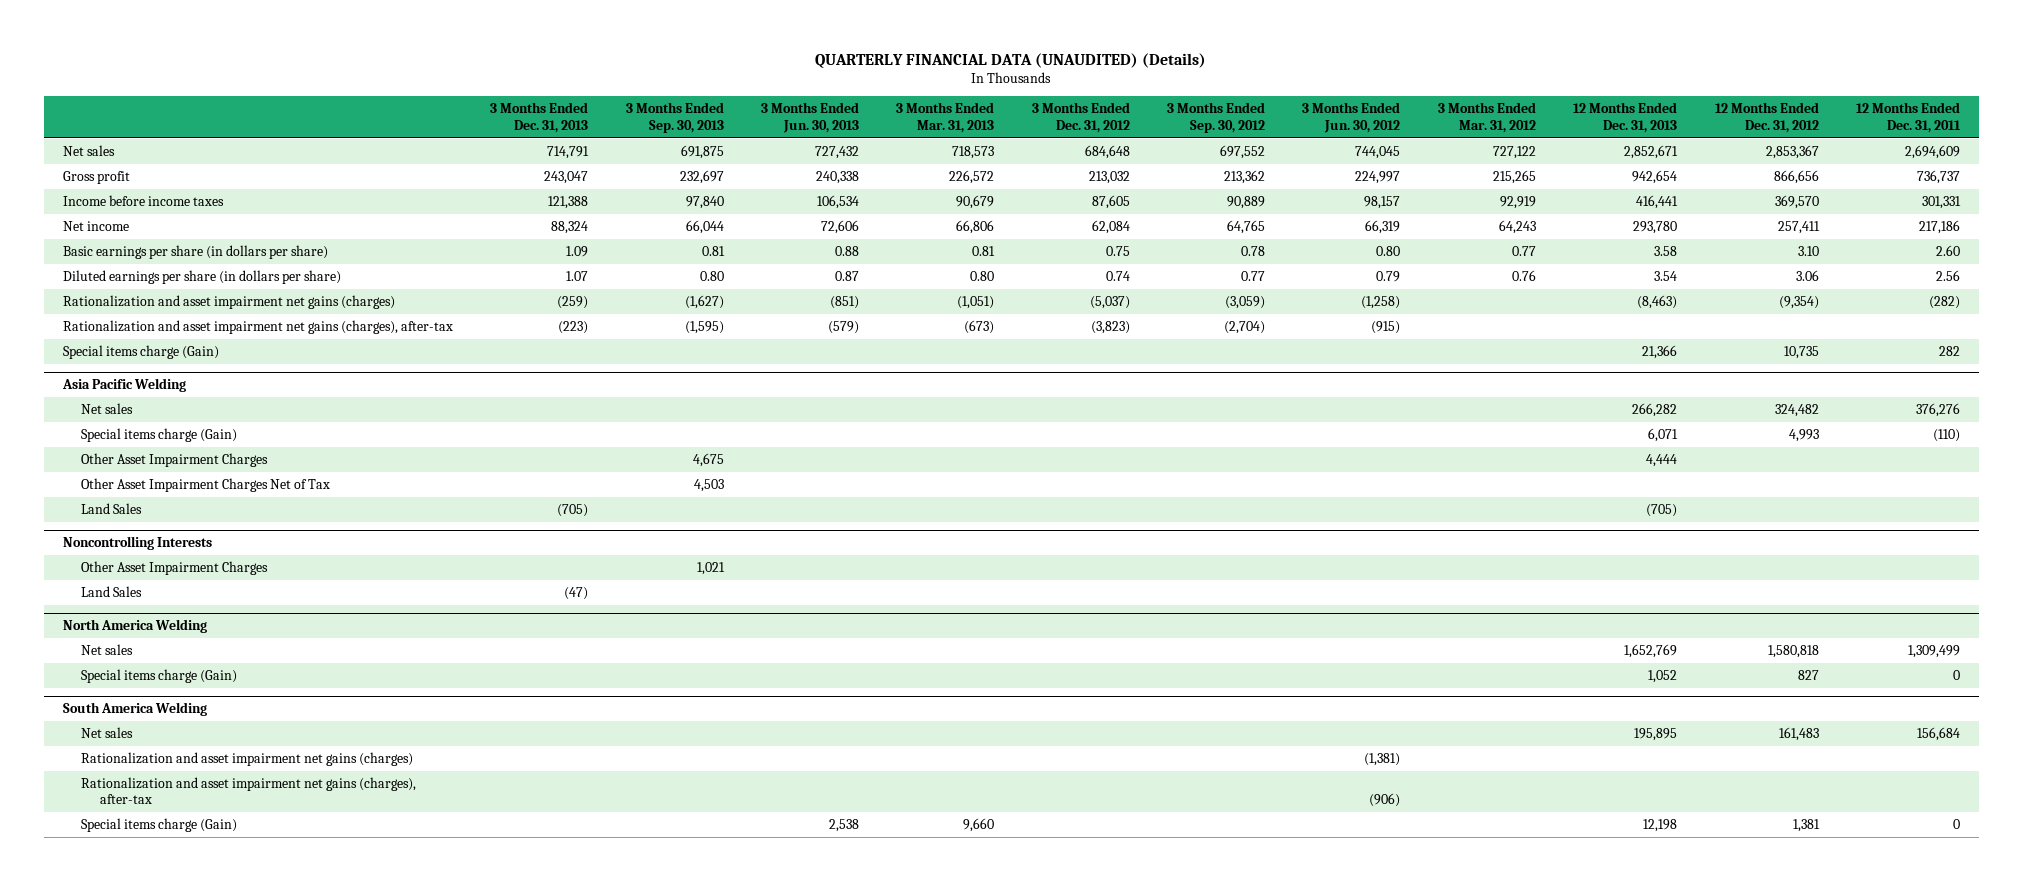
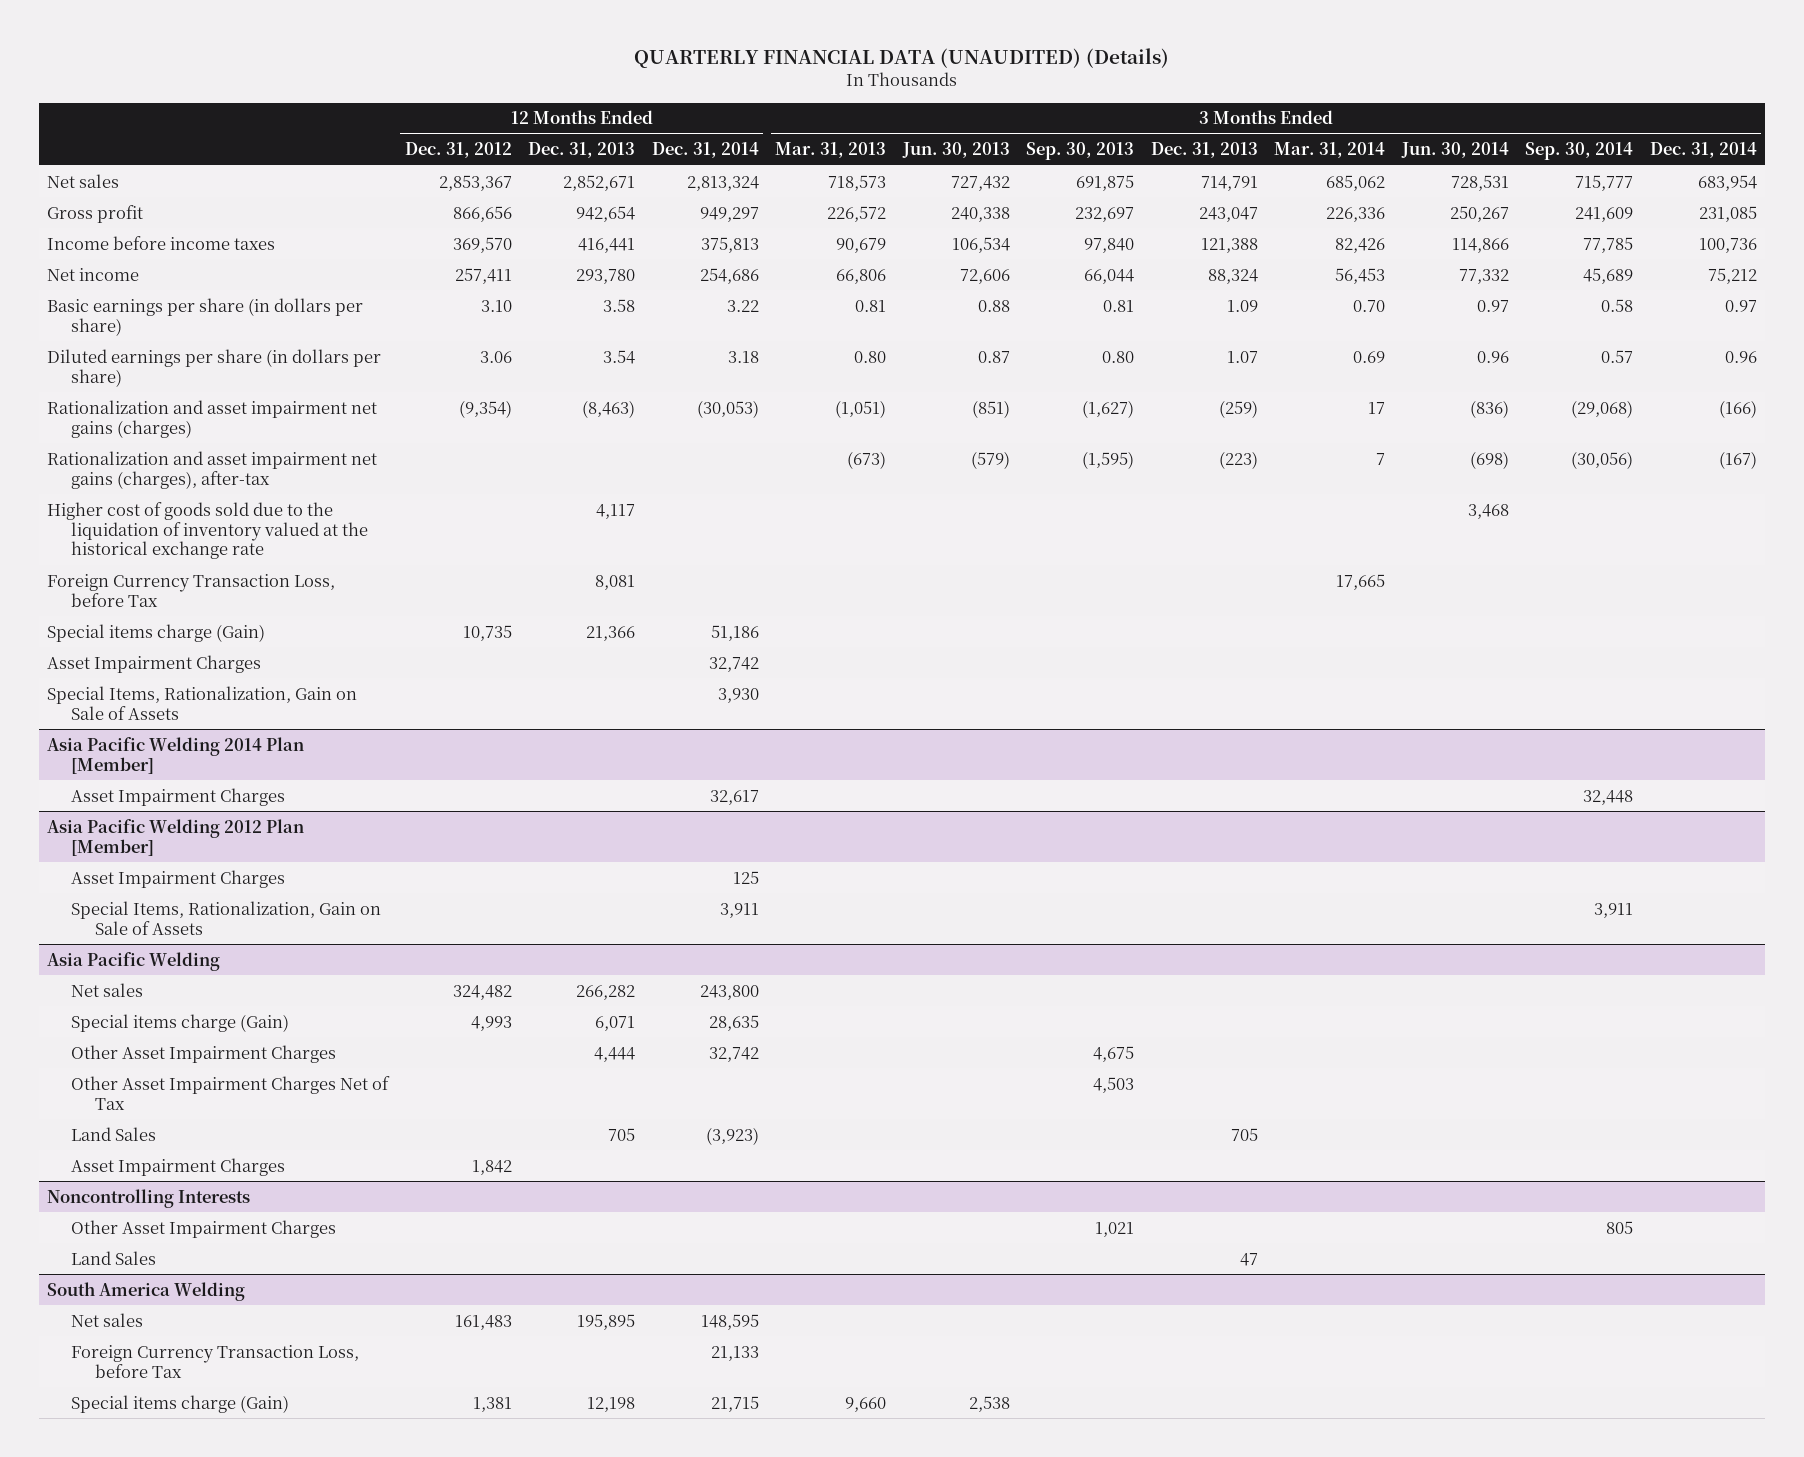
[1031,102,1130,133] 3 Months Ended Dec. 31, 2012 -> none
[1167,102,1266,133] 3 Months Ended Sep. 30, 2012 -> none
[1302,102,1401,133] 3 Months Ended Jun. 30, 2012 -> none
[1437,102,1536,133] 3 Months Ended Mar. 31, 2012 -> none
[1855,102,1961,133] 12 Months Ended Dec. 31, 2011 -> none
none -> [651,142,759,159] Dec. 31, 2014
none -> [1274,142,1386,159] Mar. 31, 2014
none -> [1400,142,1509,159] Jun. 30, 2014
none -> [1525,142,1634,161] Sep. 30, 2014
none -> [1649,142,1757,159] Dec. 31, 2014
none -> [47,501,369,560] Higher cost of goods sold due to the liquidation of inventory valued at the historical exchange rate
none -> [47,573,336,607] Foreign Currency Transaction Loss, before Tax
none -> [47,654,262,673] Asset Impairment Charges
none -> [47,685,358,720] Special Items, Rationalization, Gain on Sale of Assets
none -> [47,736,305,774] Asia Pacific Welding 2014 Plan [Member]
none -> [71,787,286,806] Asset Impairment Charges
none -> [47,818,305,856] Asia Pacific Welding 2012 Plan [Member]
none -> [71,869,286,888] Asset Impairment Charges
none -> [71,900,382,935] Special Items, Rationalization, Gain on Sale of Assets
[557,503,589,517] (705) -> [1230,1127,1258,1141] 705
[1646,503,1678,517] (705) -> [608,1127,636,1141] 705
none -> [71,1157,286,1176] Asset Impairment Charges
[62,619,207,634] North America Welding -> none
[81,643,134,655] Net sales -> none
[81,668,238,683] Special items charge (Gain) -> none
[564,586,589,600] (47) -> [1239,1252,1258,1266] 47
[81,751,414,766] Rationalization and asset impairment net gains (charges) -> none
[81,776,417,805] Rationalization and asset impairment net gains (charges), after-tax -> none
none -> [71,1344,360,1378] Foreign Currency Transaction Loss, before Tax

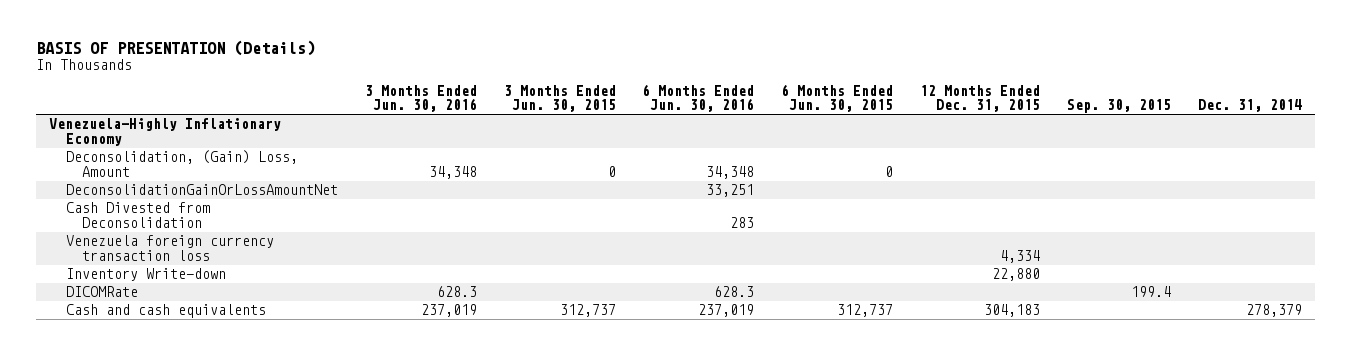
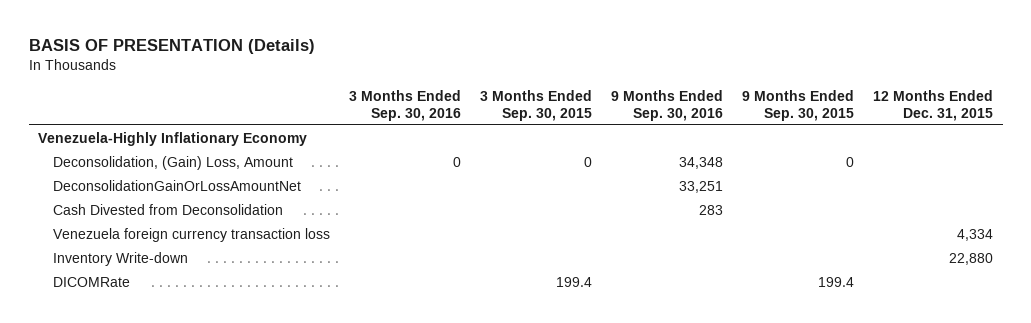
[364,84,477,113] 3 Months Ended Jun. 30, 2016 -> none
[503,84,616,113] 3 Months Ended Jun. 30, 2015 -> none
[642,83,755,113] 6 Months Ended Jun. 30, 2016 -> none
[781,83,894,113] 6 Months Ended Jun. 30, 2015 -> none
[1066,99,1171,114] Sep. 30, 2015 -> none
[1197,99,1302,113] Dec. 31, 2014 -> none
none -> [348,89,461,121] 3 Months Ended Sep. 30, 2016
none -> [479,89,592,121] 3 Months Ended Sep. 30, 2015
none -> [611,89,724,121] 9 Months Ended Sep. 30, 2016
none -> [742,89,855,121] 9 Months Ended Sep. 30, 2015
[65,304,266,319] Cash and cash equivalents -> none

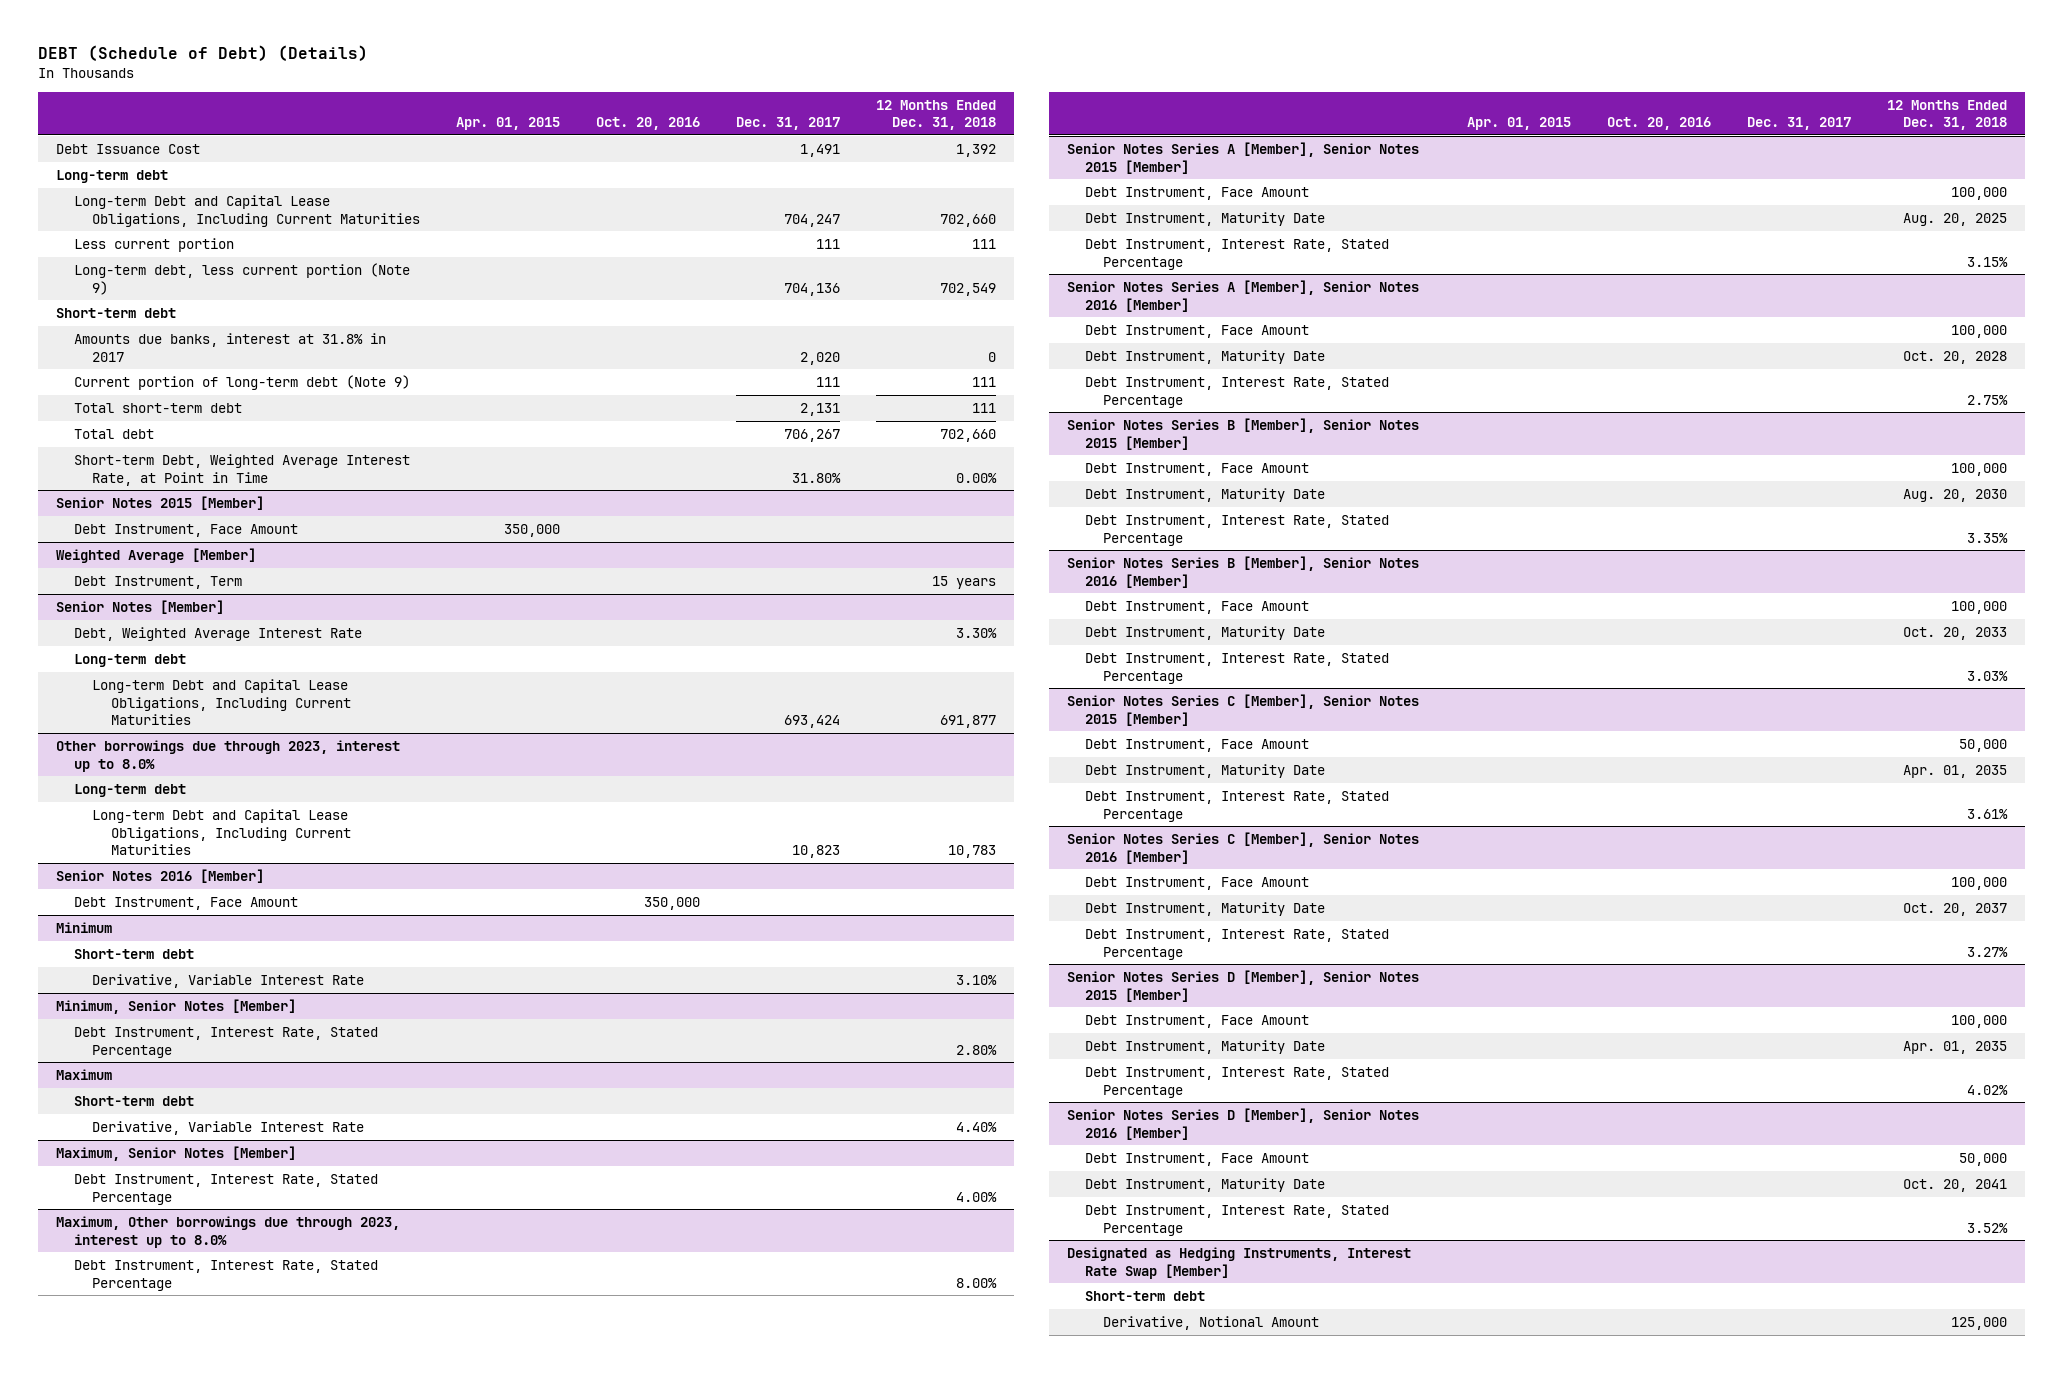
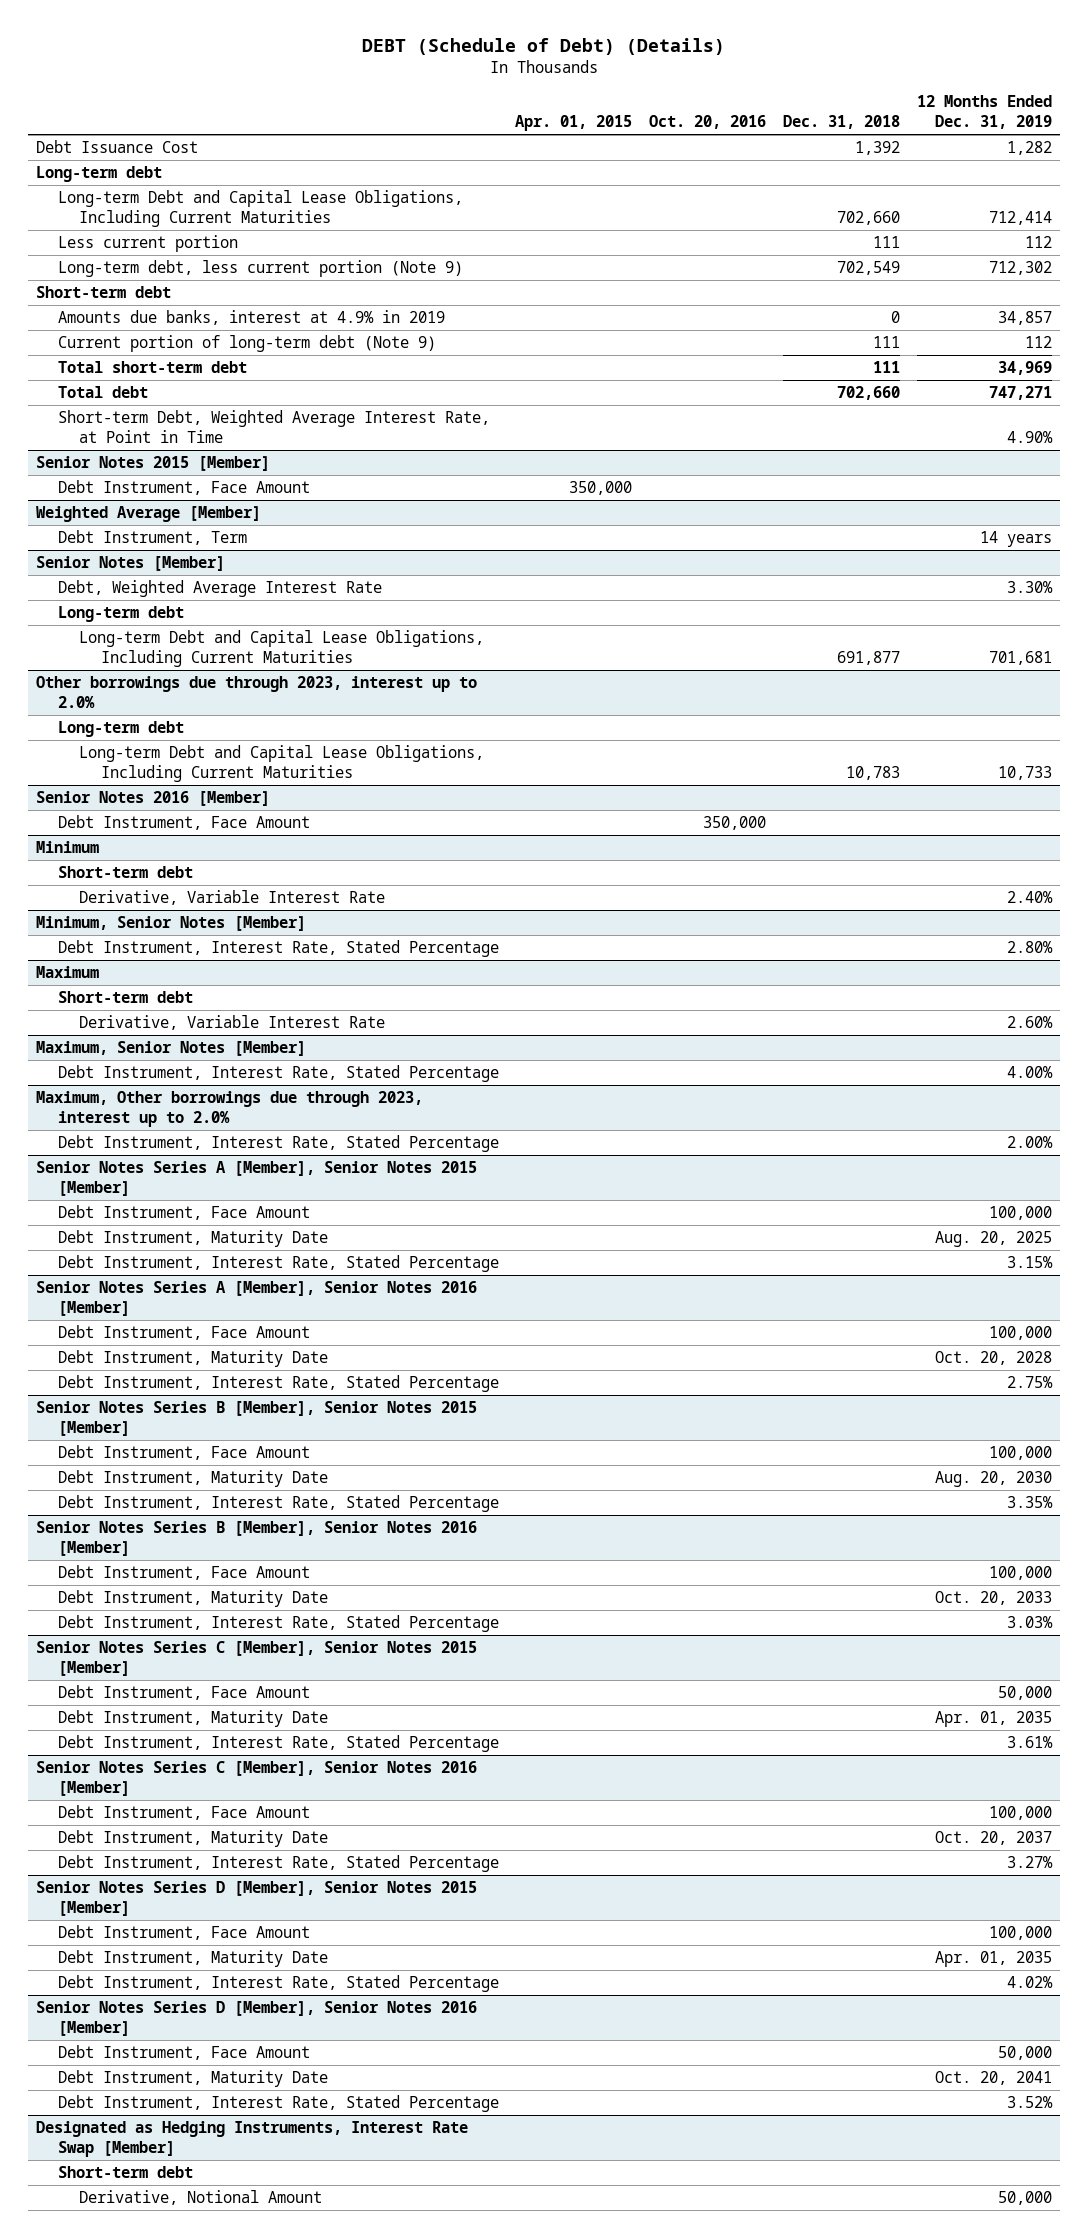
[736,117,841,131] Dec. 31, 2017 -> none
[876,99,997,131] 12 Months Ended Dec. 31, 2018 -> none
none -> [783,115,901,130] Dec. 31, 2018
none -> [917,95,1053,130] 12 Months Ended Dec. 31, 2019
[74,332,387,362] Amounts due banks, interest at 31.8% in 2017 -> [57,310,445,326] Amounts due banks, interest at 4.9% in 2019
[55,739,400,772] Other borrowings due through 2023, interest up to 8.0% -> [36,676,478,709] Other borrowings due through 2023, interest up to 2.0%
[55,1215,400,1248] Maximum, Other borrowings due through 2023, interest up to 8.0% -> [36,1091,424,1128] Maximum, Other borrowings due through 2023, interest up to 2.0%

